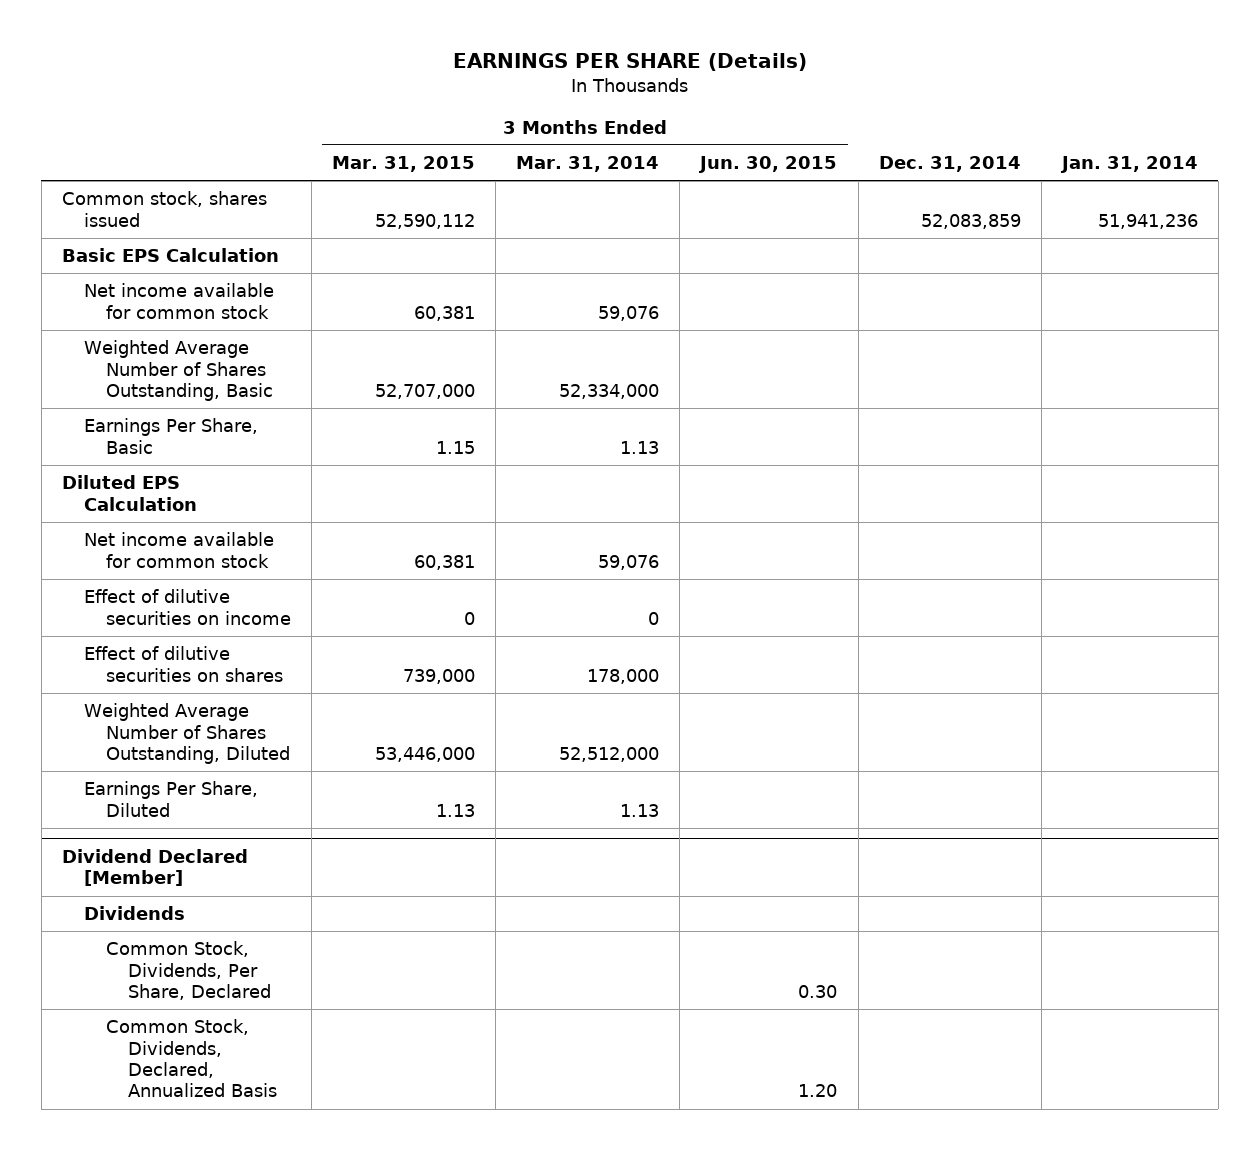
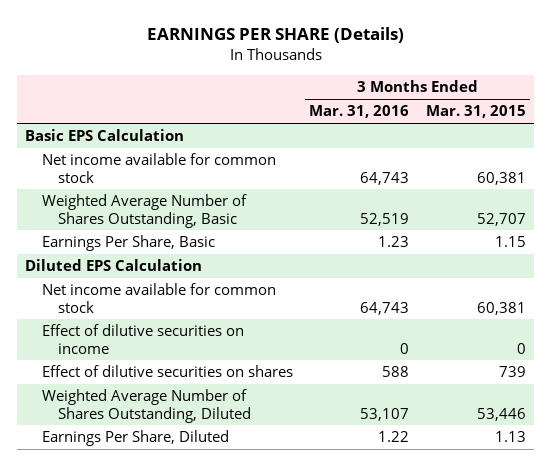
[516,156,660,173] Mar. 31, 2014 -> none
[698,156,838,174] Jun. 30, 2015 -> none
[878,156,1021,173] Dec. 31, 2014 -> none
[1059,156,1198,174] Jan. 31, 2014 -> none
none -> [309,105,410,119] Mar. 31, 2016
[61,191,267,227] Common stock, shares issued -> none
[375,383,476,399] 52,707,000 -> [476,212,526,226] 52,707
[403,668,476,684] 739,000 -> [498,366,526,378] 739
[375,746,476,762] 53,446,000 -> [476,407,526,421] 53,446
[61,848,248,887] Dividend Declared [Member] -> none
[83,906,185,921] Dividends -> none
[105,941,272,1000] Common Stock, Dividends, Per Share, Declared -> none
[105,1019,278,1098] Common Stock, Dividends, Declared, Annualized Basis -> none

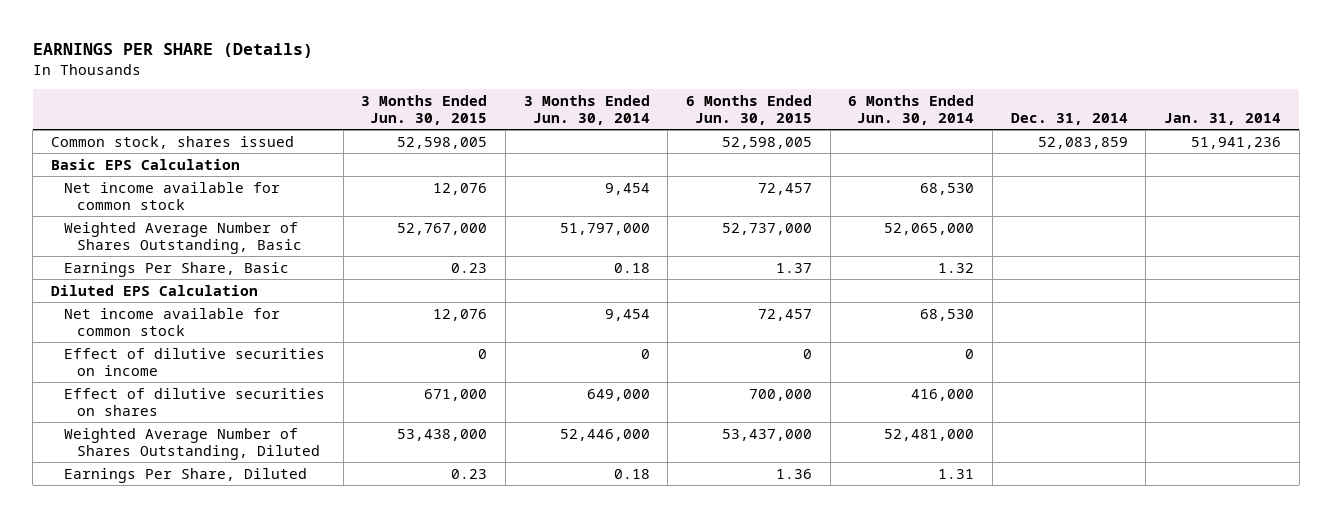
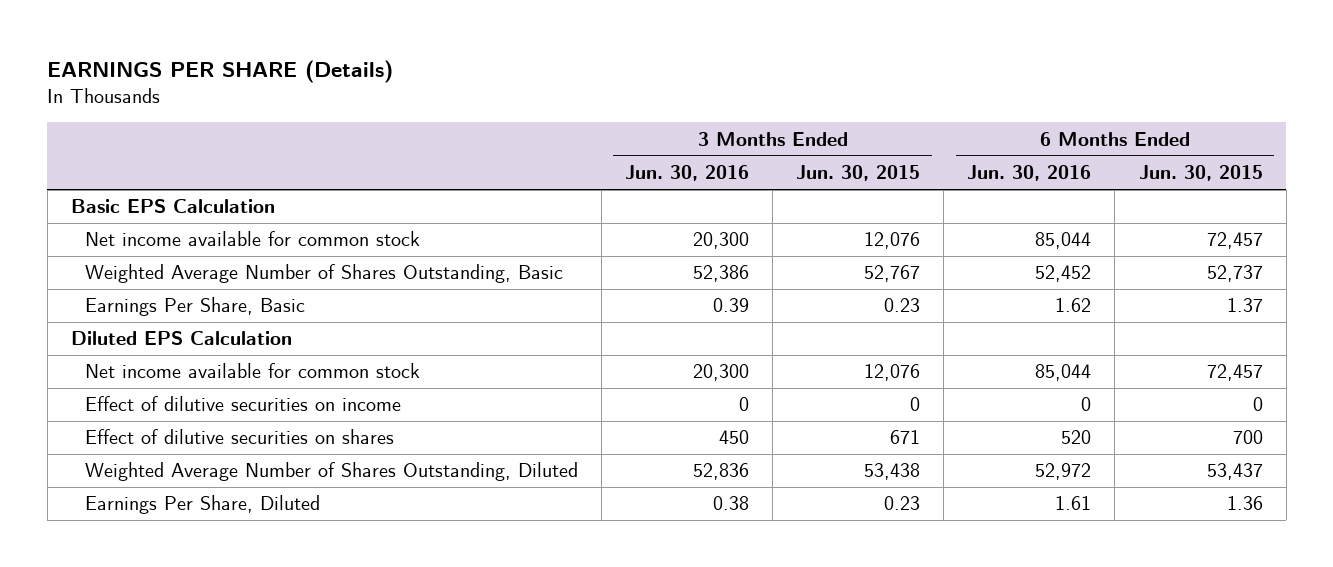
[523,94,650,125] 3 Months Ended Jun. 30, 2014 -> none
[848,94,975,125] 6 Months Ended Jun. 30, 2014 -> none
[1010,112,1128,125] Dec. 31, 2014 -> none
[1163,112,1281,125] Jan. 31, 2014 -> none
none -> [625,165,750,182] Jun. 30, 2016
none -> [967,165,1092,182] Jun. 30, 2016
[50,135,294,149] Common stock, shares issued -> none
[397,222,488,235] 52,767,000 -> [864,265,921,283] 52,767
[722,222,813,235] 52,737,000 -> [1206,265,1263,283] 52,737
[424,388,488,401] 671,000 -> [890,430,921,445] 671
[749,388,813,401] 700,000 -> [1232,430,1263,445] 700
[397,428,488,441] 53,438,000 -> [864,463,921,481] 53,438
[722,428,813,441] 53,437,000 -> [1206,463,1263,481] 53,437

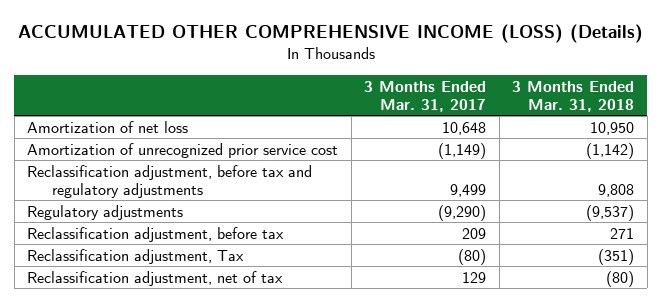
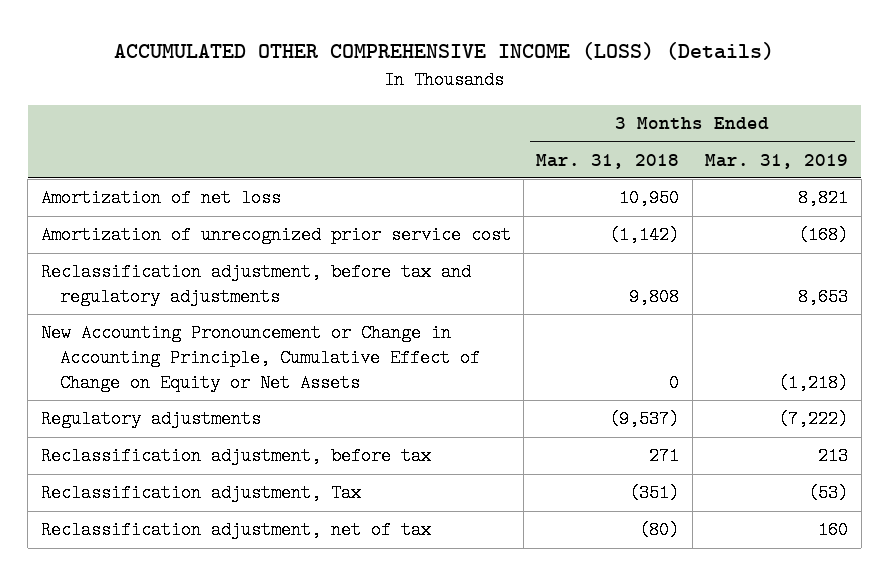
[364,80,487,112] 3 Months Ended Mar. 31, 2017 -> none
none -> [705,153,849,169] Mar. 31, 2019
none -> [40,324,480,392] New Accounting Pronouncement or Change in Accounting Principle, Cumulative Effect of Change on Equity or Net Assets

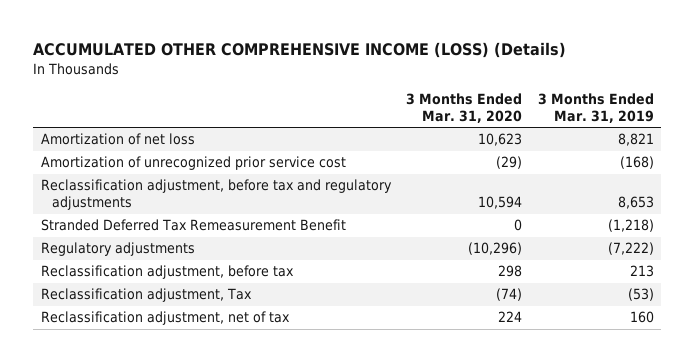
[536,153,680,169] Mar. 31, 2018 -> none
none -> [406,93,523,123] 3 Months Ended Mar. 31, 2020
[40,324,480,392] New Accounting Pronouncement or Change in Accounting Principle, Cumulative Effect of Change on Equity or Net Assets -> [40,219,346,232] Stranded Deferred Tax Remeasurement Benefit

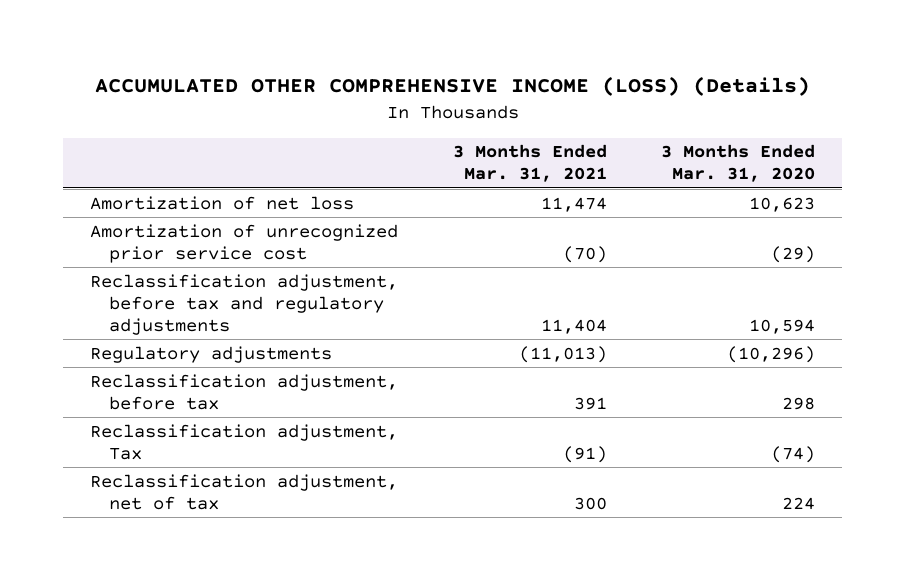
[537,93,654,123] 3 Months Ended Mar. 31, 2019 -> none
none -> [452,144,607,183] 3 Months Ended Mar. 31, 2021
[40,219,346,232] Stranded Deferred Tax Remeasurement Benefit -> none

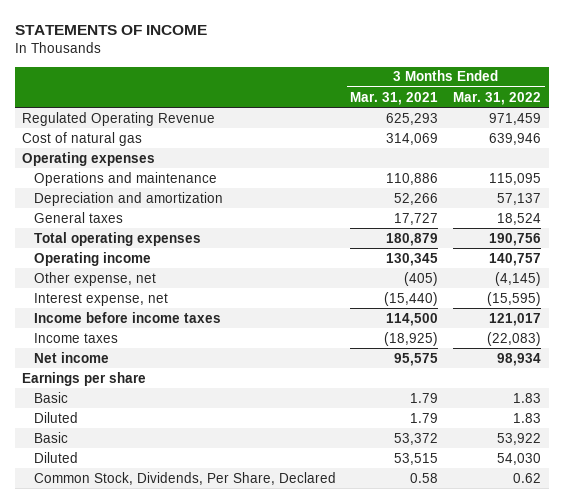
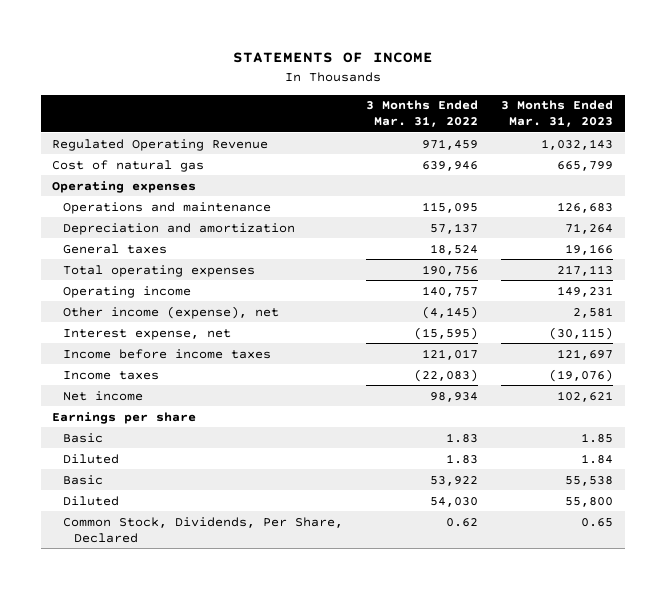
[350,91,439,105] Mar. 31, 2021 -> none
none -> [501,100,614,128] 3 Months Ended Mar. 31, 2023
[33,271,156,286] Other expense, net -> [63,305,280,319] Other income (expense), net

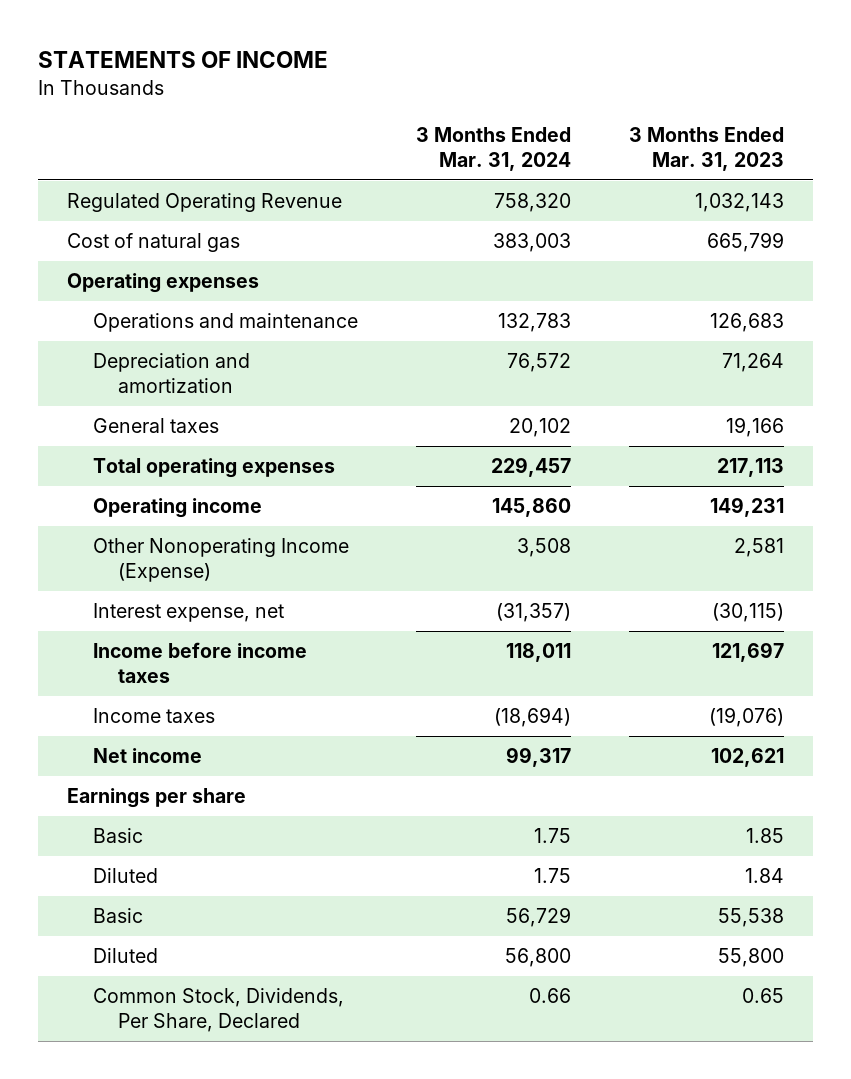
[366,100,479,128] 3 Months Ended Mar. 31, 2022 -> none
none -> [415,126,571,172] 3 Months Ended Mar. 31, 2024
[63,305,280,319] Other income (expense), net -> [92,538,349,583] Other Nonoperating Income (Expense)

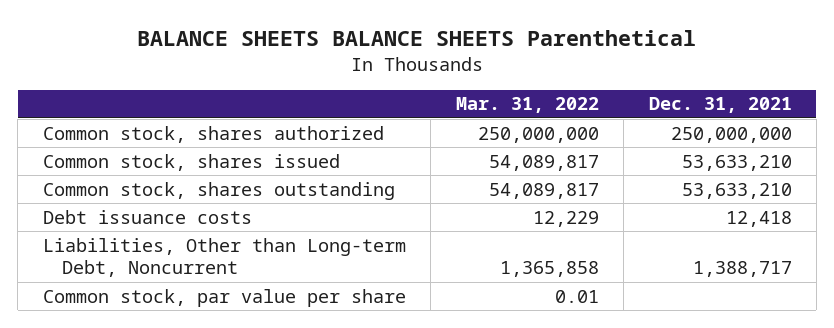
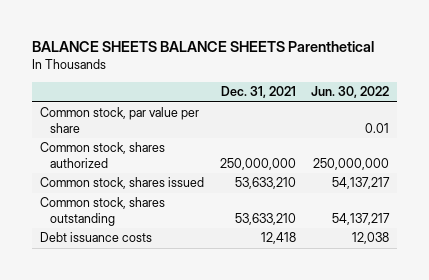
[455,97,599,114] Mar. 31, 2022 -> none
none -> [311,86,390,99] Jun. 30, 2022
[42,288,406,307] Common stock, par value per share -> [40,107,200,134] Common stock, par value per share
[42,237,406,278] Liabilities, Other than Long-term Debt, Noncurrent -> none

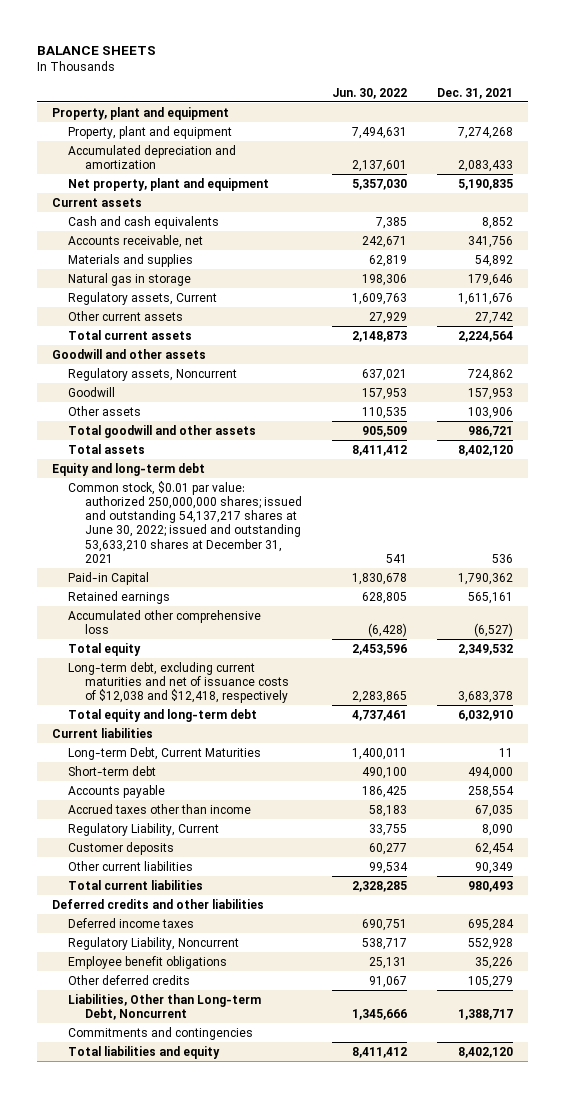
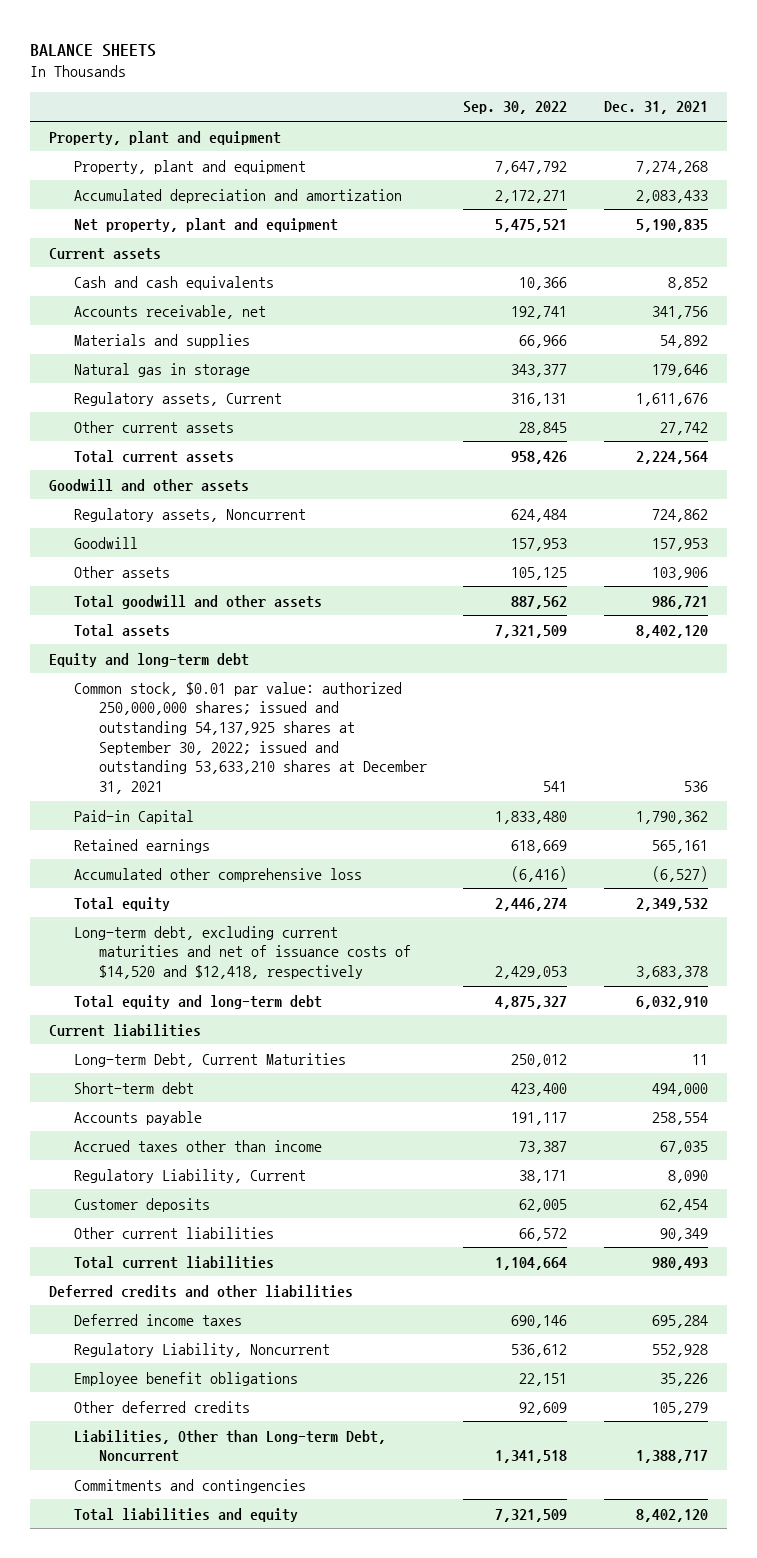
[331,87,407,99] Jun. 30, 2022 -> none
none -> [463,101,568,115] Sep. 30, 2022
[68,480,302,564] Common stock, $0.01 par value: authorized 250,000,000 shares; issued and outstanding 54,137,217 shares at June 30, 2022; issued and outstanding 53,633,210 shares at December 31, 2021 -> [73,681,427,795] Common stock, $0.01 par value: authorized 250,000,000 shares; issued and outstanding 54,137,925 shares at September 30, 2022; issued and outstanding 53,633,210 shares at December 31, 2021
[68,661,289,704] Long-term debt, excluding current maturities and net of issuance costs of $12,038 and $12,418, respectively -> [73,925,411,980] Long-term debt, excluding current maturities and net of issuance costs of $14,520 and $12,418, respectively

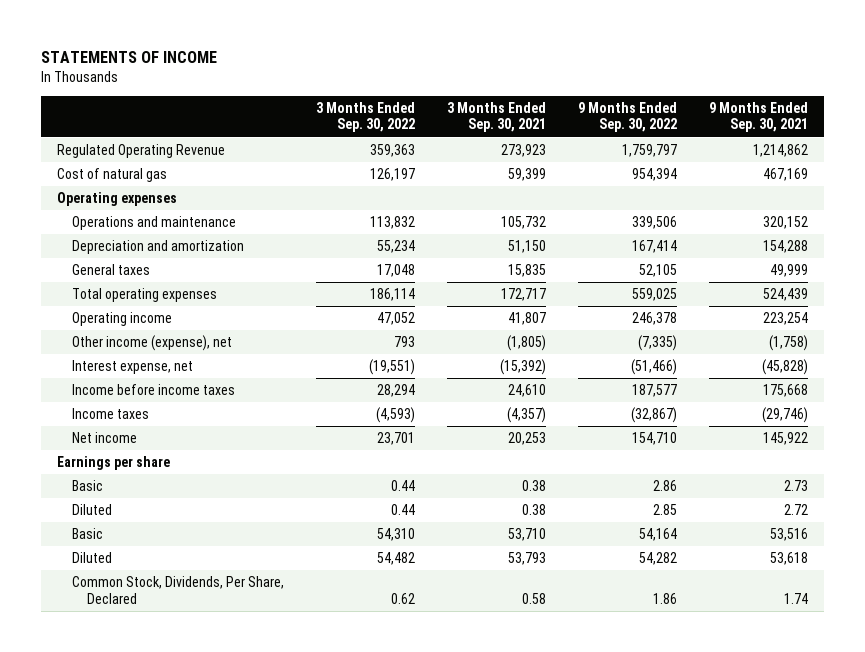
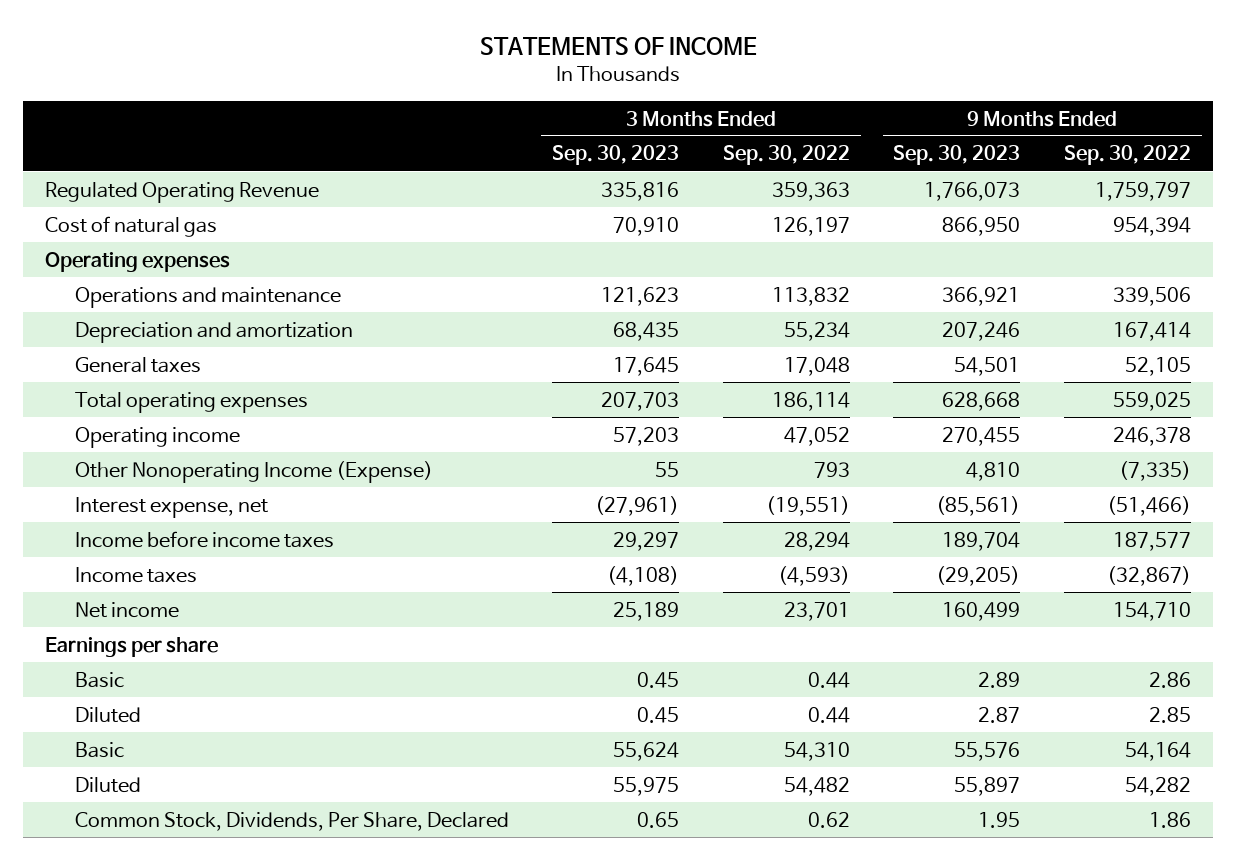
[447,101,547,133] 3 Months Ended Sep. 30, 2021 -> none
[709,101,809,133] 9 Months Ended Sep. 30, 2021 -> none
none -> [552,145,680,166] Sep. 30, 2023
none -> [893,145,1021,166] Sep. 30, 2023
[71,335,232,352] Other income (expense), net -> [74,460,433,483] Other Nonoperating Income (Expense)

